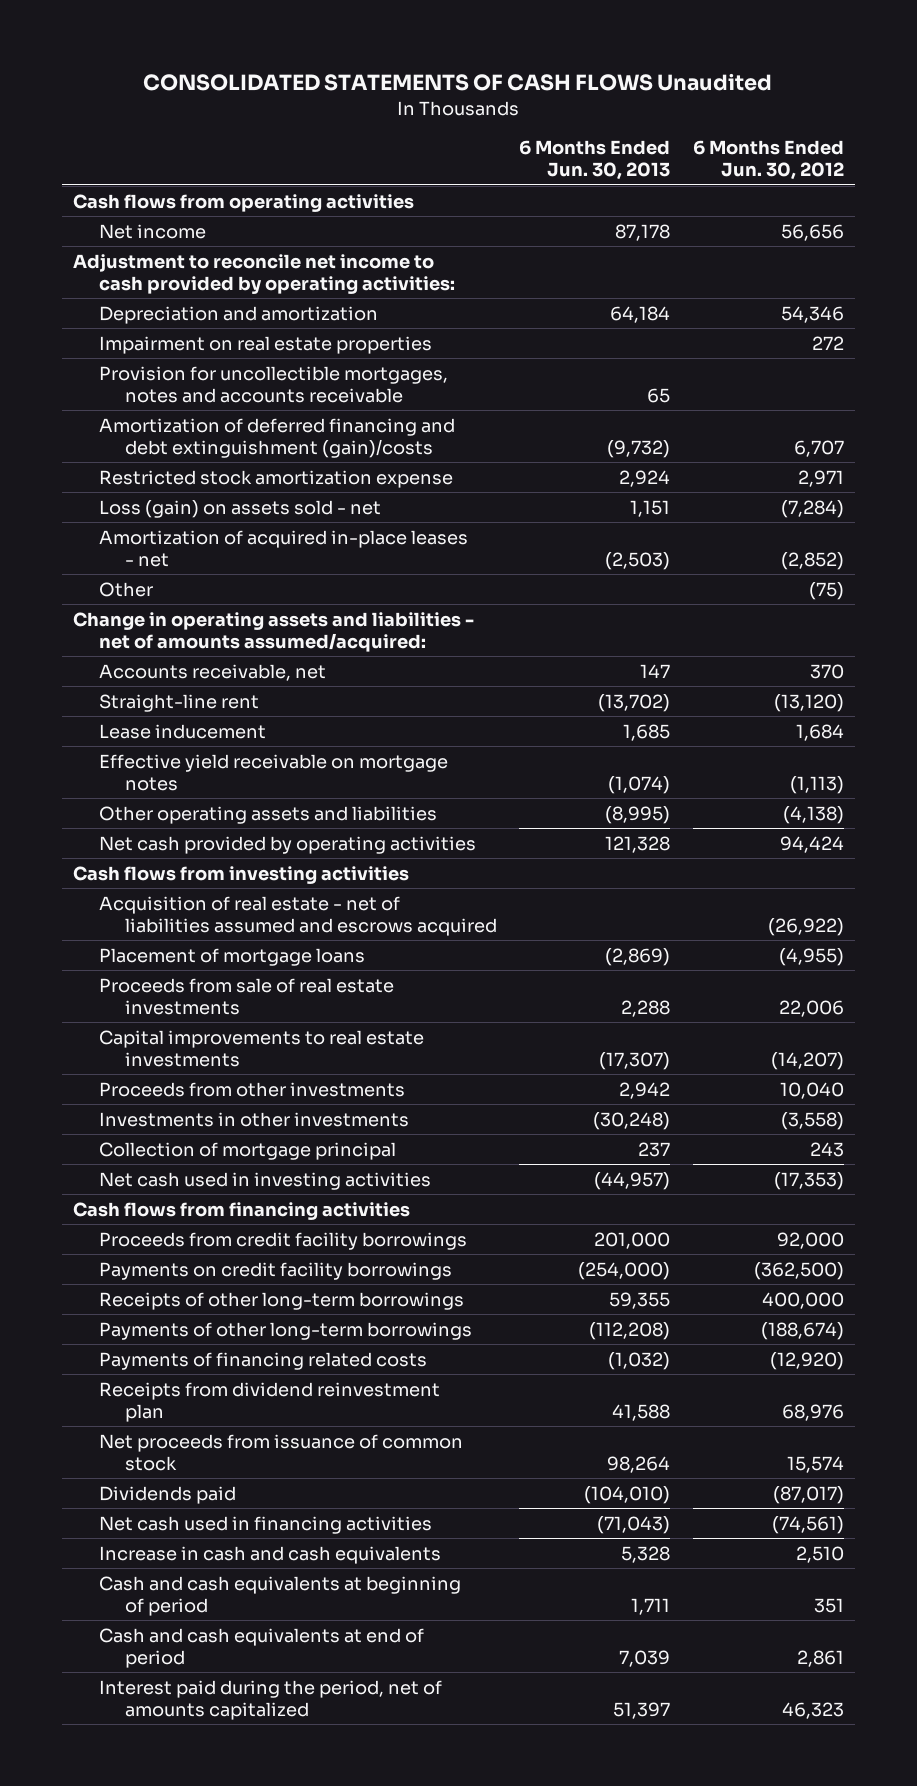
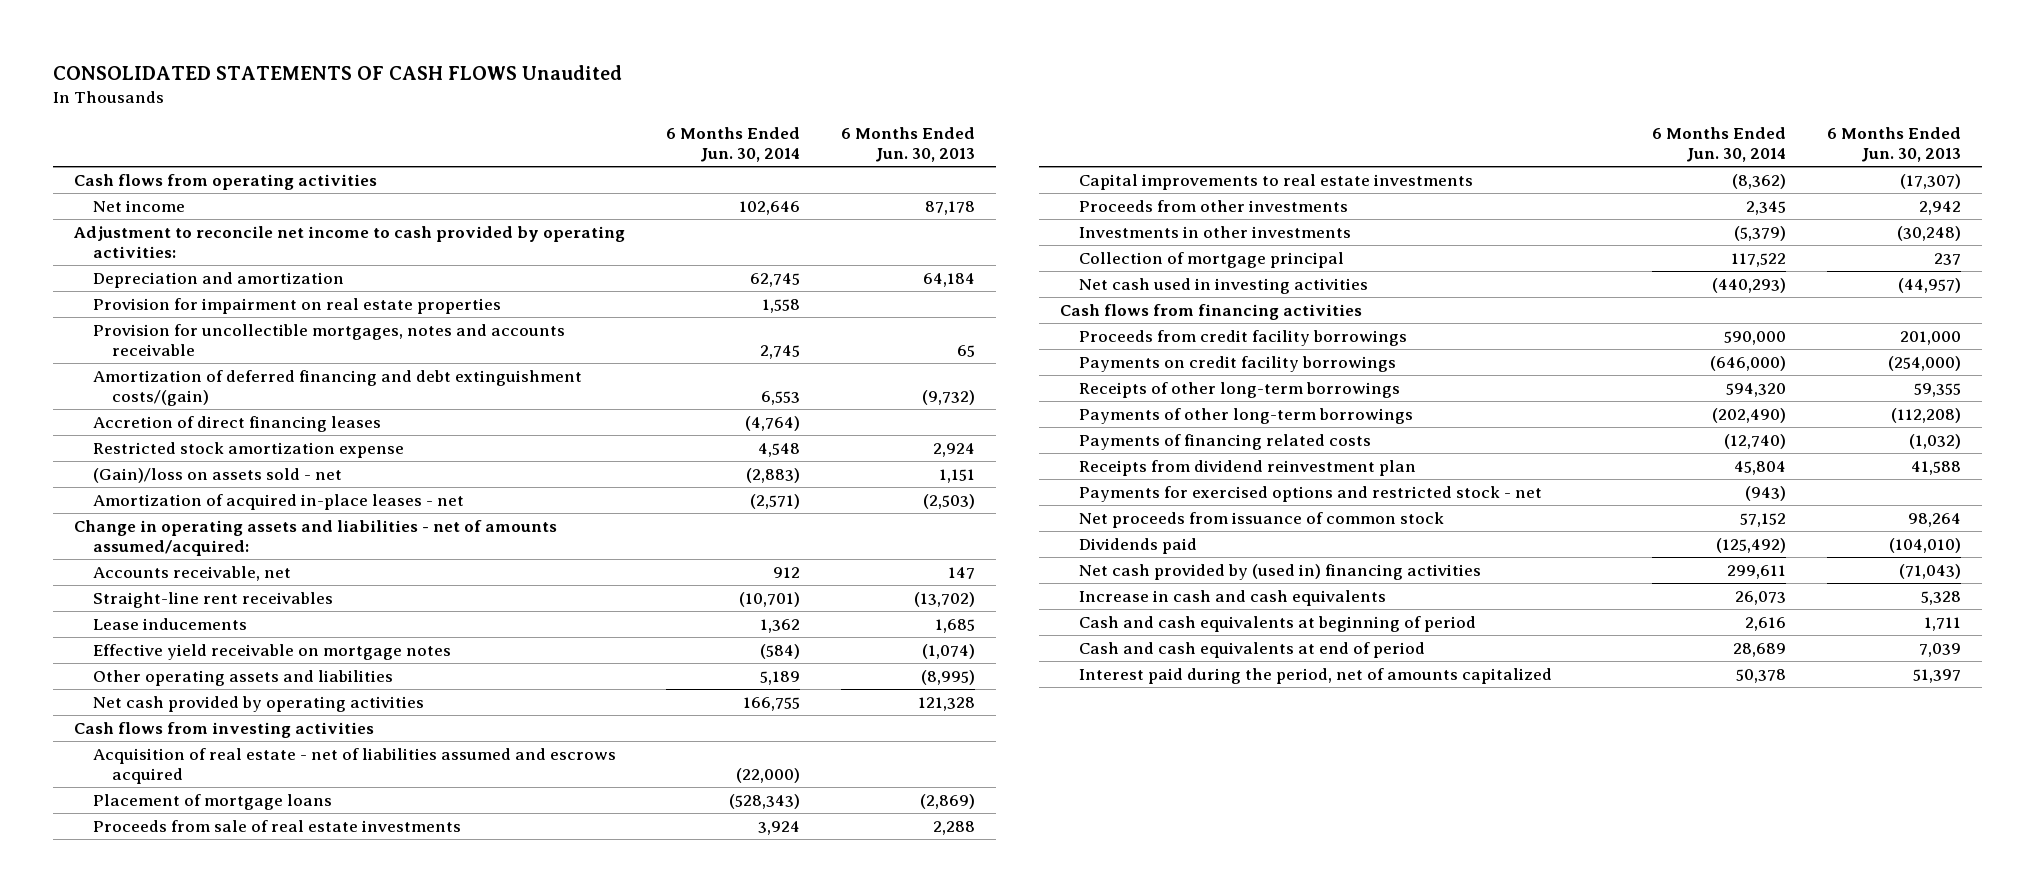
[692,140,844,181] 6 Months Ended Jun. 30, 2012 -> none
none -> [666,126,801,162] 6 Months Ended Jun. 30, 2014
[98,335,432,354] Impairment on real estate properties -> [92,298,501,315] Provision for impairment on real estate properties
[98,417,455,458] Amortization of deferred financing and debt extinguishment (gain)/costs -> [92,370,582,407] Amortization of deferred financing and debt extinguishment costs/(gain)
none -> [92,416,381,433] Accretion of direct financing leases
[98,499,381,518] Loss (gain) on assets sold - net -> [92,468,342,484] (Gain)/loss on assets sold - net
[98,581,153,597] Other -> none
[98,693,259,712] Straight-line rent -> [92,592,333,609] Straight-line rent receivables
[98,723,266,739] Lease inducement -> [92,618,247,631] Lease inducements
none -> [1078,486,1542,503] Payments for exercised options and restricted stock - net
[98,1515,432,1534] Net cash used in financing activities -> [1078,564,1481,581] Net cash provided by (used in) financing activities

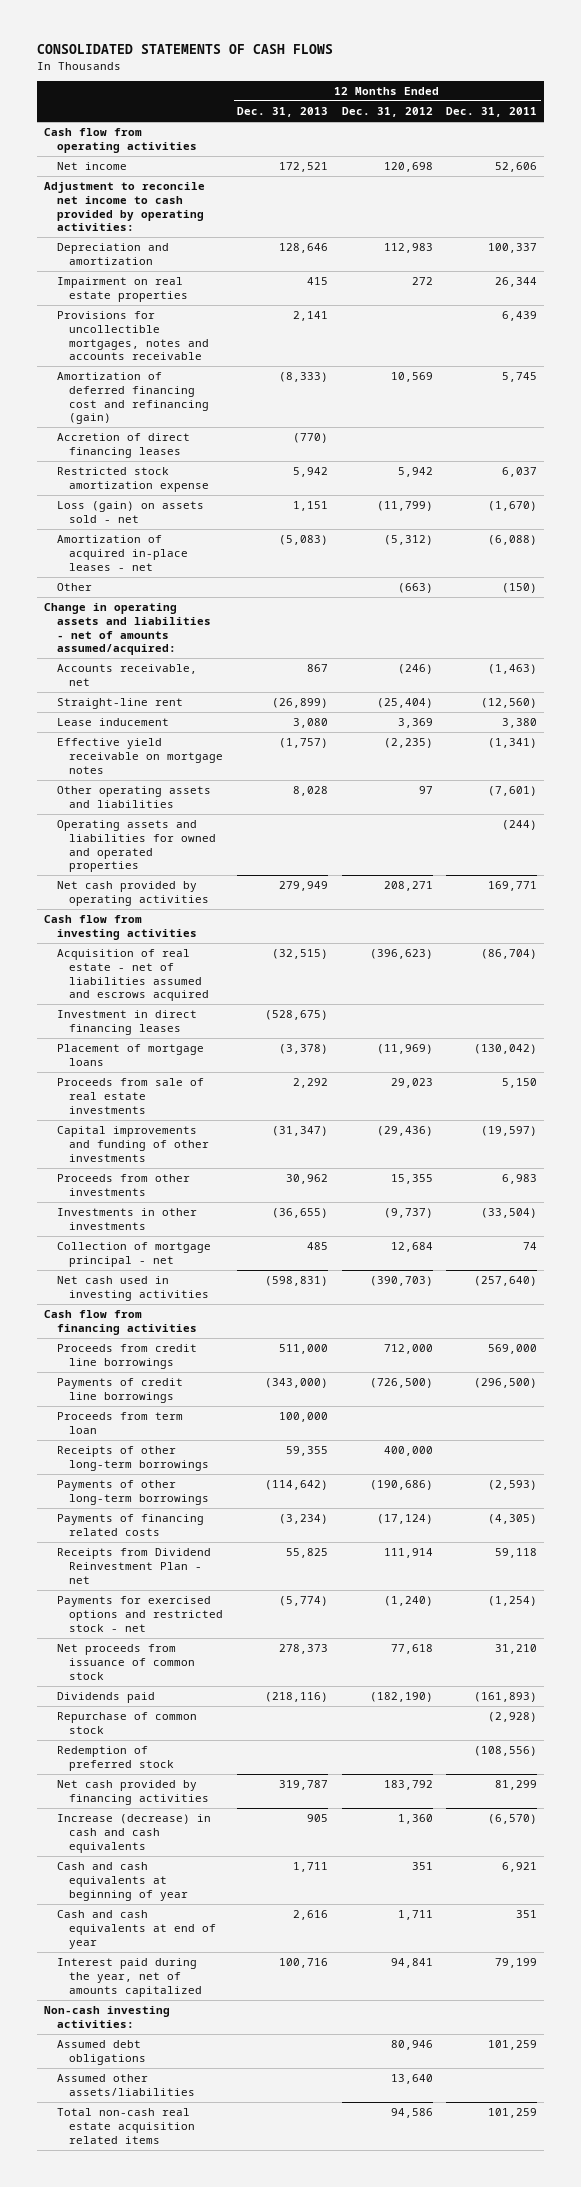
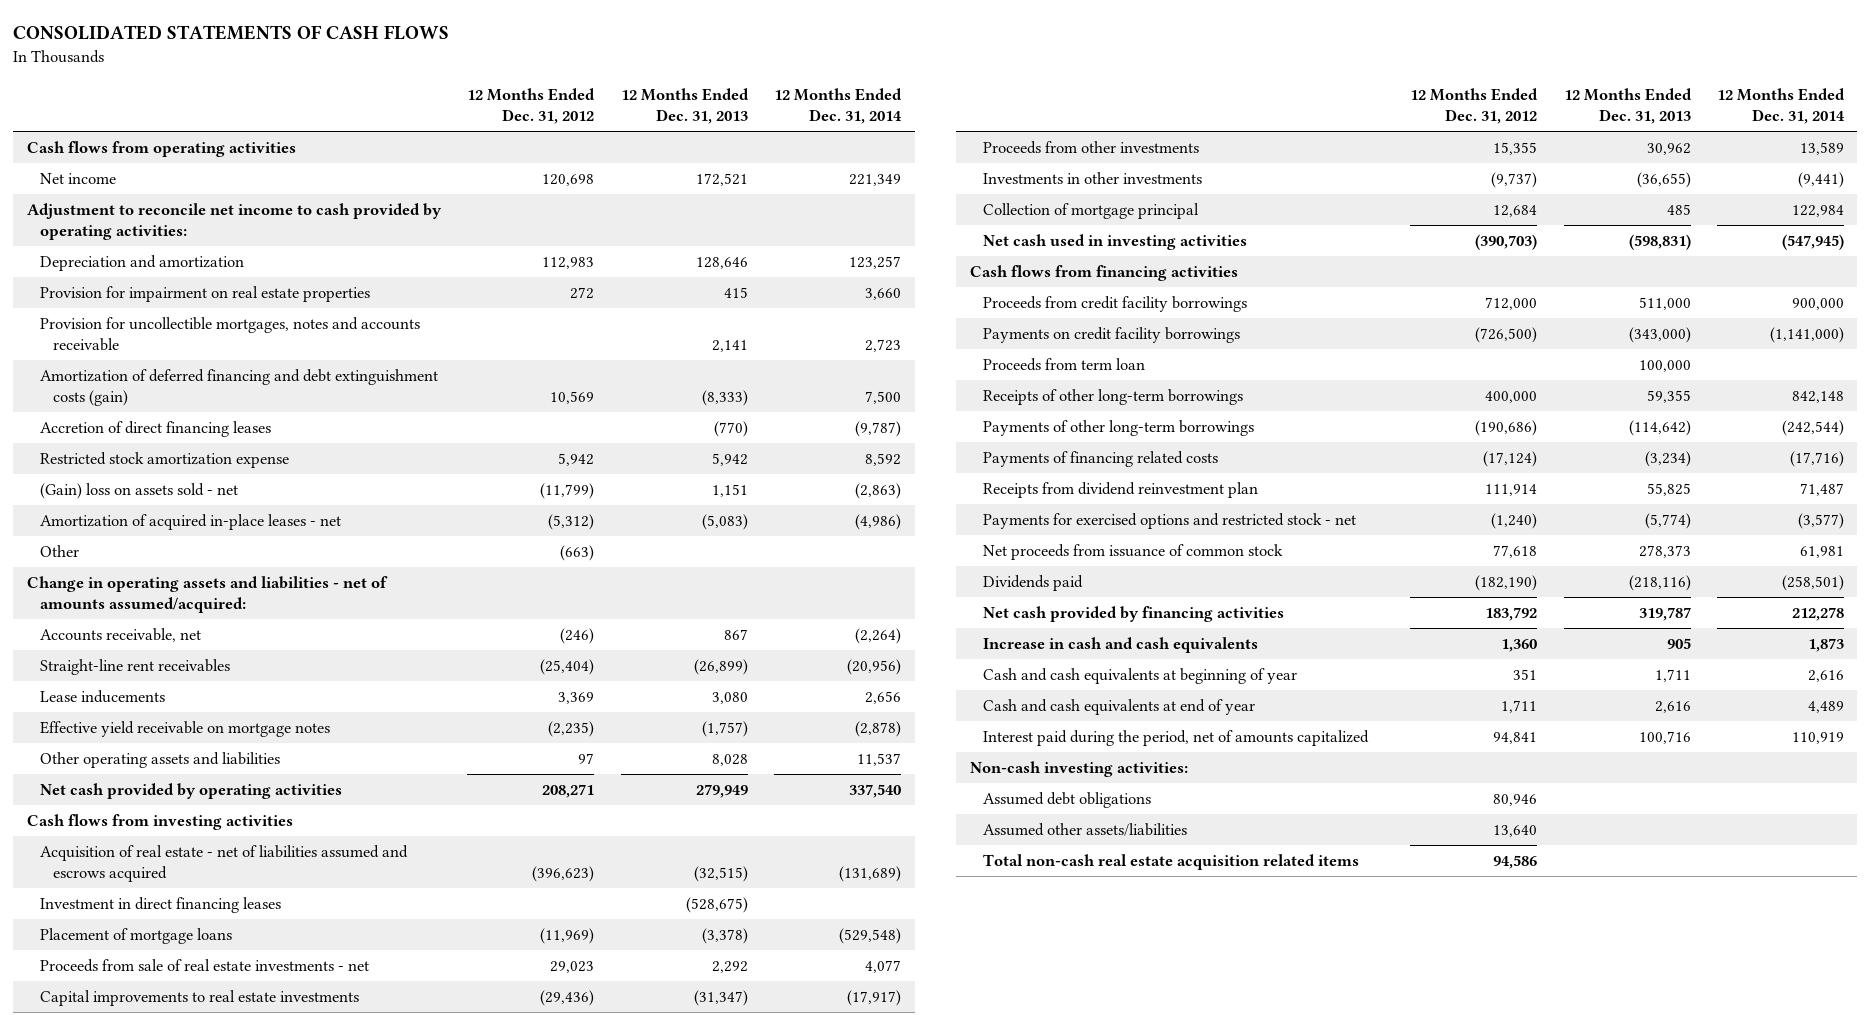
[446,107,538,118] Dec. 31, 2011 -> none
none -> [774,87,903,125] 12 Months Ended Dec. 31, 2014
[43,128,197,153] Cash flow from operating activities -> [26,140,296,157] Cash flows from operating activities
[56,277,189,302] Impairment on real estate properties -> [40,285,371,302] Provision for impairment on real estate properties
[56,311,210,361] Provisions for uncollectible mortgages, notes and accounts receivable -> [40,316,421,352] Provision for uncollectible mortgages, notes and accounts receivable
[56,372,210,425] Amortization of deferred financing cost and refinancing (gain) -> [40,368,439,407] Amortization of deferred financing and debt extinguishment costs (gain)
[56,501,204,523] Loss (gain) on assets sold - net -> [40,482,239,499] (Gain) loss on assets sold - net
[56,698,183,710] Straight-line rent -> [40,658,231,675] Straight-line rent receivables
[56,718,169,727] Lease inducement -> [40,689,166,703] Lease inducements
[56,820,217,873] Operating assets and liabilities for owned and operated properties -> none
[43,915,197,940] Cash flow from investing activities -> [26,813,293,830] Cash flows from investing activities
[56,1078,204,1114] Proceeds from sale of real estate investments -> [40,958,370,972] Proceeds from sale of real estate investments - net
[56,1126,210,1162] Capital improvements and funding of other investments -> [40,989,360,1006] Capital improvements to real estate investments
[56,1242,211,1267] Collection of mortgage principal - net -> [982,202,1199,219] Collection of mortgage principal
[43,1310,197,1335] Cash flow from financing activities -> [969,264,1238,281] Cash flows from financing activities
[56,1344,197,1369] Proceeds from credit line borrowings -> [982,295,1247,312] Proceeds from credit facility borrowings
[56,1378,183,1403] Payments of credit line borrowings -> [982,326,1240,343] Payments on credit facility borrowings
[56,1548,211,1584] Receipts from Dividend Reinvestment Plan - net -> [982,481,1258,498] Receipts from dividend reinvestment plan
[56,1712,197,1734] Repurchase of common stock -> none
[56,1746,175,1771] Redemption of preferred stock -> none
[56,1814,211,1853] Increase (decrease) in cash and cash equivalents -> [982,636,1258,653] Increase in cash and cash equivalents
[56,1958,203,1997] Interest paid during the year, net of amounts capitalized -> [982,729,1369,746] Interest paid during the period, net of amounts capitalized

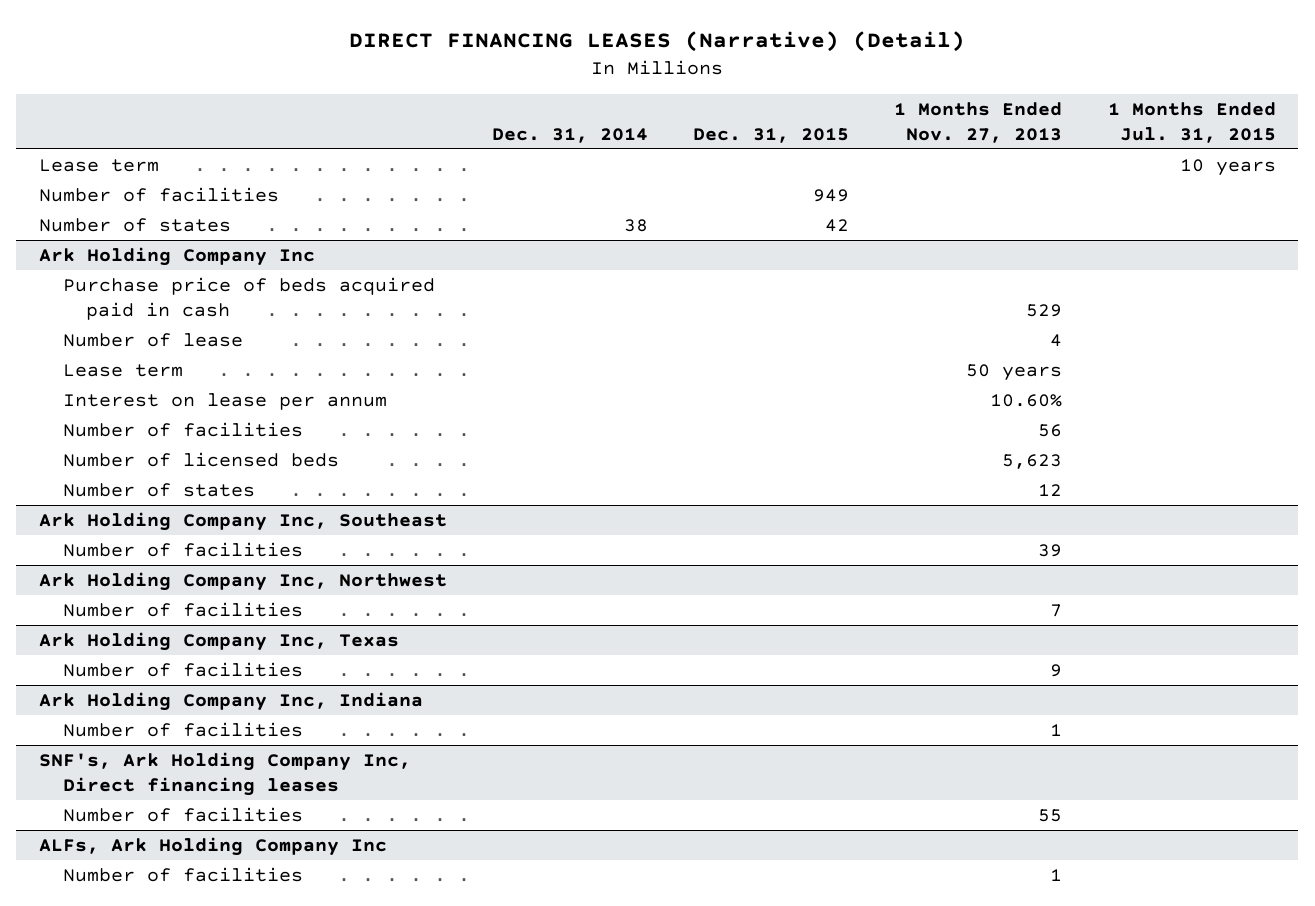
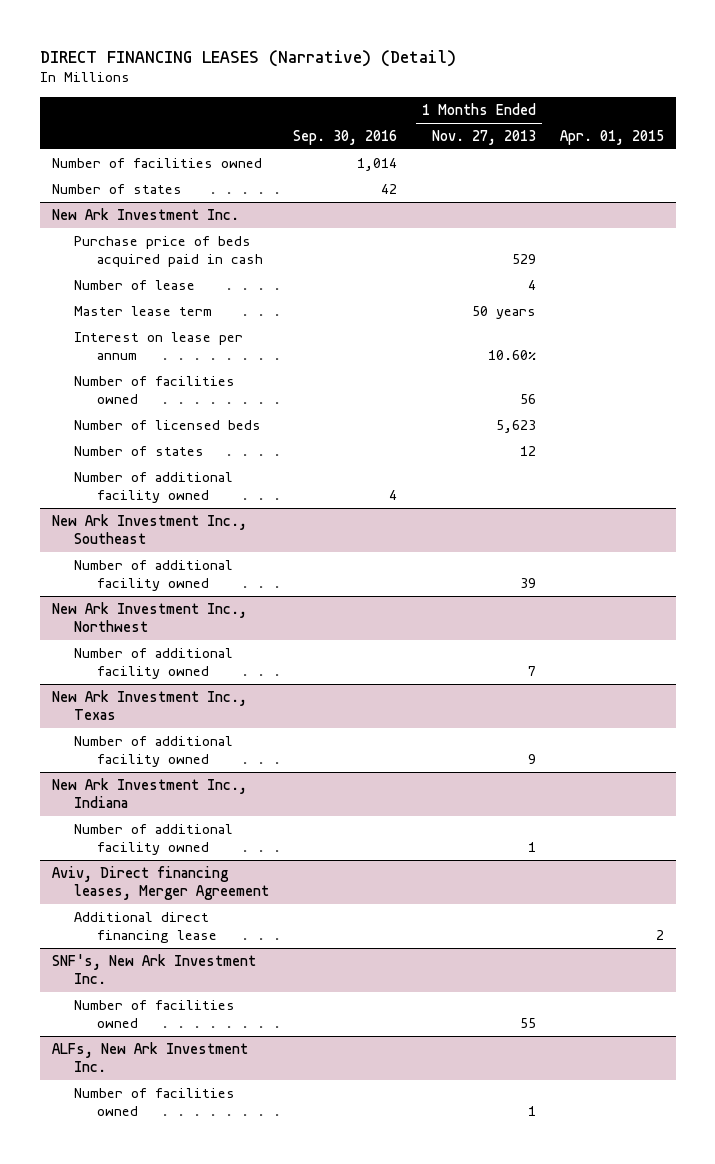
[492,127,649,143] Dec. 31, 2014 -> none
[693,127,850,143] Dec. 31, 2015 -> none
[1107,102,1276,143] 1 Months Ended Jul. 31, 2015 -> none
none -> [293,130,398,146] Sep. 30, 2016
none -> [559,130,664,146] Apr. 01, 2015
[39,158,160,172] Lease term -> none
[39,186,280,202] Number of facilities -> [51,158,262,169] Number of facilities owned
[39,246,316,266] Ark Holding Company Inc -> [51,208,239,221] New Ark Investment Inc.
[62,363,183,377] Lease term -> [74,306,213,317] Master lease term
[62,421,303,437] Number of facilities -> [74,376,236,405] Number of facilities owned
[39,511,448,531] Ark Holding Company Inc, Southeast -> none
[39,571,448,591] Ark Holding Company Inc, Northwest -> none
[39,631,400,651] Ark Holding Company Inc, Texas -> none
[62,661,303,677] Number of facilities -> none
[39,691,424,711] Ark Holding Company Inc, Indiana -> none
[62,721,303,737] Number of facilities -> none
[39,751,412,796] SNF's, Ark Holding Company Inc, Direct financing leases -> none
[62,806,303,822] Number of facilities -> none
[39,836,388,856] ALFs, Ark Holding Company Inc -> none
[62,866,303,882] Number of facilities -> none
none -> [74,472,234,504] Number of additional facility owned
none -> [51,514,247,545] New Ark Investment Inc., Southeast
none -> [74,560,234,592] Number of additional facility owned
none -> [51,602,247,633] New Ark Investment Inc., Northwest
none -> [74,648,234,680] Number of additional facility owned
none -> [51,690,247,721] New Ark Investment Inc., Texas
none -> [74,736,234,768] Number of additional facility owned
none -> [51,778,247,809] New Ark Investment Inc., Indiana
none -> [74,824,234,856] Number of additional facility owned
none -> [51,866,270,901] Aviv, Direct financing leases, Merger Agreement
none -> [74,912,217,944] Additional direct financing lease
none -> [51,954,256,985] SNF's, New Ark Investment Inc.
[62,541,303,557] Number of facilities -> [74,1000,236,1029] Number of facilities owned
[1038,543,1063,557] 39 -> [519,1018,536,1029] 55
none -> [51,1042,248,1073] ALFs, New Ark Investment Inc.
[62,601,303,617] Number of facilities -> [74,1088,236,1117] Number of facilities owned
[1050,603,1063,617] 7 -> [527,1106,536,1117] 1

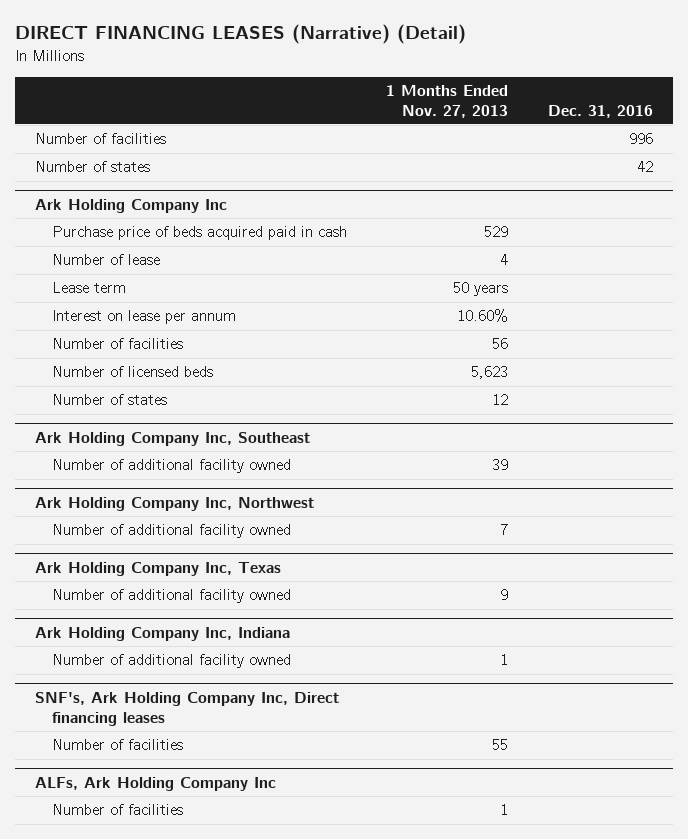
[293,130,398,146] Sep. 30, 2016 -> none
[559,130,664,146] Apr. 01, 2015 -> none
none -> [548,104,654,118] Dec. 31, 2016
[51,158,262,169] Number of facilities owned -> [34,133,166,145] Number of facilities
[51,208,239,221] New Ark Investment Inc. -> [34,199,227,214] Ark Holding Company Inc
[74,306,213,317] Master lease term -> [51,282,126,294] Lease term
[74,376,236,405] Number of facilities owned -> [51,338,183,350] Number of facilities
[74,472,234,504] Number of additional facility owned -> none
[51,514,247,545] New Ark Investment Inc., Southeast -> none
none -> [34,432,310,447] Ark Holding Company Inc, Southeast
[51,602,247,633] New Ark Investment Inc., Northwest -> none
none -> [34,497,314,512] Ark Holding Company Inc, Northwest
[51,690,247,721] New Ark Investment Inc., Texas -> none
none -> [34,562,281,577] Ark Holding Company Inc, Texas
[51,778,247,809] New Ark Investment Inc., Indiana -> none
none -> [34,627,290,642] Ark Holding Company Inc, Indiana
[51,866,270,901] Aviv, Direct financing leases, Merger Agreement -> none
[74,912,217,944] Additional direct financing lease -> none
[51,954,256,985] SNF's, New Ark Investment Inc. -> none
[51,1042,248,1073] ALFs, New Ark Investment Inc. -> none
none -> [34,692,339,726] SNF's, Ark Holding Company Inc, Direct financing leases
[74,1000,236,1029] Number of facilities owned -> [51,739,183,751] Number of facilities
none -> [34,777,276,792] ALFs, Ark Holding Company Inc
[74,1088,236,1117] Number of facilities owned -> [51,804,183,816] Number of facilities

